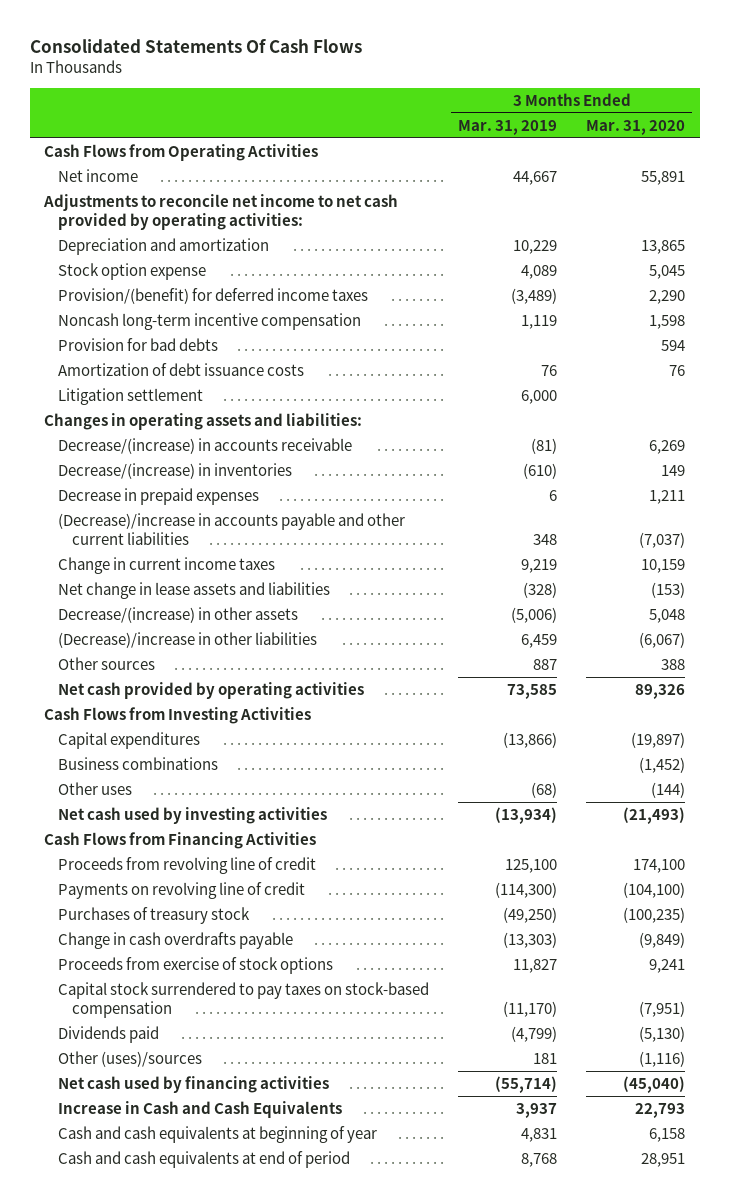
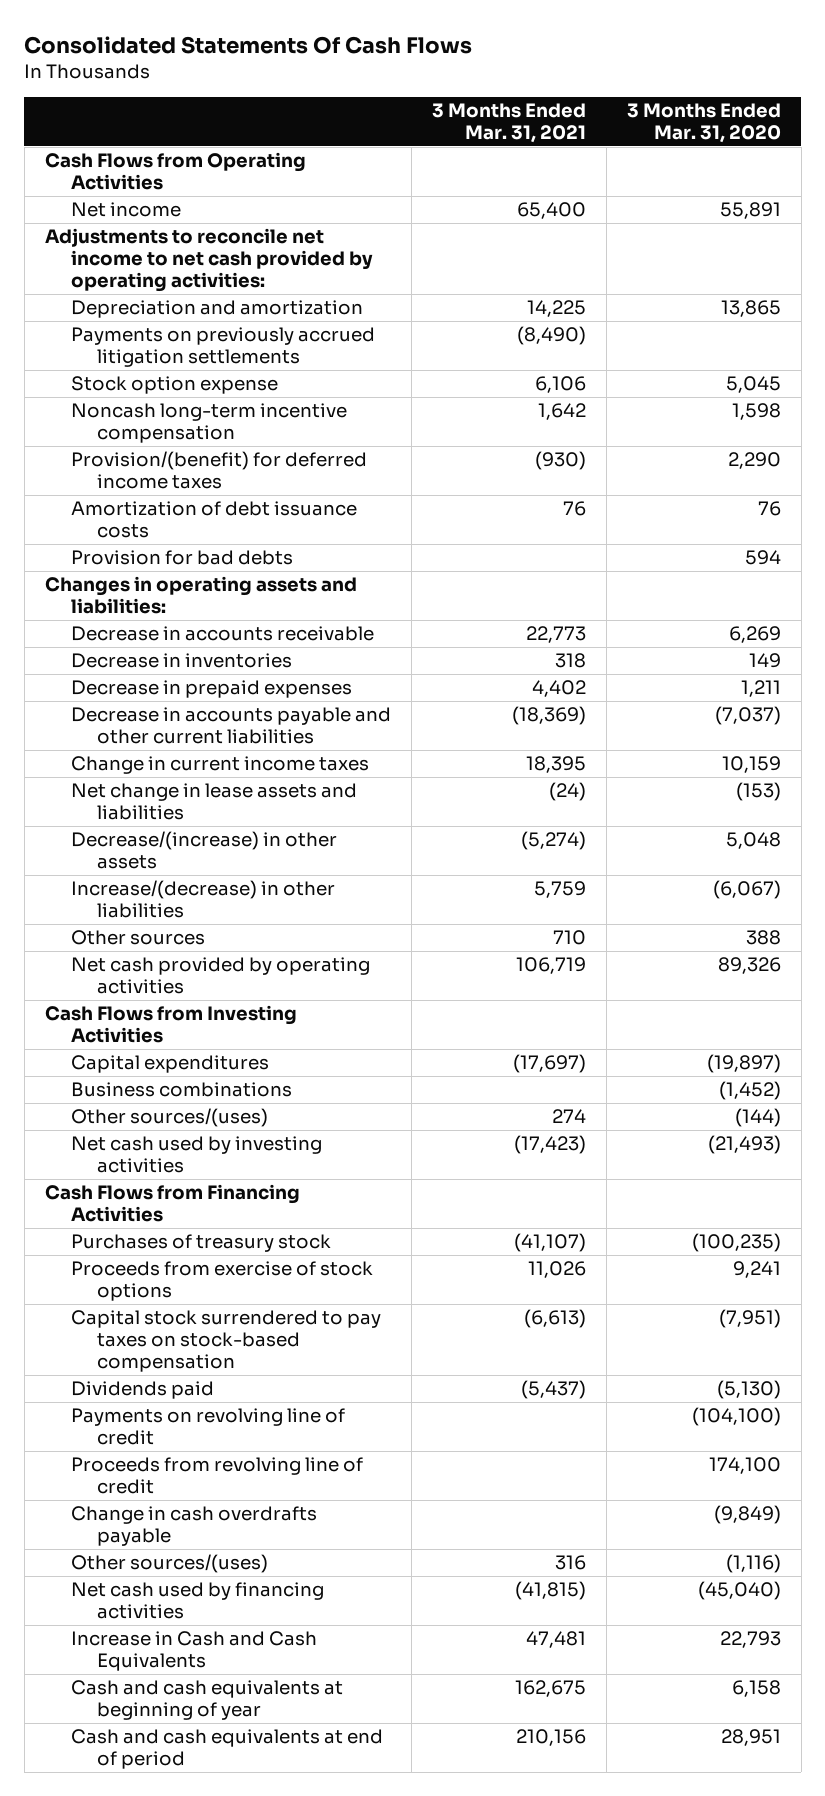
[458,119,558,135] Mar. 31, 2019 -> none
none -> [431,103,586,144] 3 Months Ended Mar. 31, 2021
none -> [70,327,375,368] Payments on previously accrued litigation settlements
[58,287,369,304] Provision/(benefit) for deferred income taxes -> [70,451,367,490] Provision/(benefit) for deferred income taxes
[58,387,204,405] Litigation settlement -> none
[58,337,219,351] Provision for bad debts -> [70,550,293,566] Provision for bad debts
[58,437,353,454] Decrease/(increase) in accounts receivable -> [70,626,374,642] Decrease in accounts receivable
[58,462,293,479] Decrease/(increase) in inventories -> [70,653,292,669] Decrease in inventories
[58,512,406,545] (Decrease)/increase in accounts payable and other current liabilities -> [70,707,391,745] Decrease in accounts payable and other current liabilities
[58,631,318,648] (Decrease)/increase in other liabilities -> [70,880,335,919] Increase/(decrease) in other liabilities
[58,781,133,795] Other uses -> [70,1108,268,1128] Other sources/(uses)
[58,881,306,899] Payments on revolving line of credit -> [70,1408,345,1446] Payments on revolving line of credit
[58,856,317,874] Proceeds from revolving line of credit -> [70,1457,363,1495] Proceeds from revolving line of credit
[58,931,294,949] Change in cash overdrafts payable -> [70,1506,317,1547] Change in cash overdrafts payable
[58,1050,203,1067] Other (uses)/sources -> [70,1554,268,1574] Other sources/(uses)

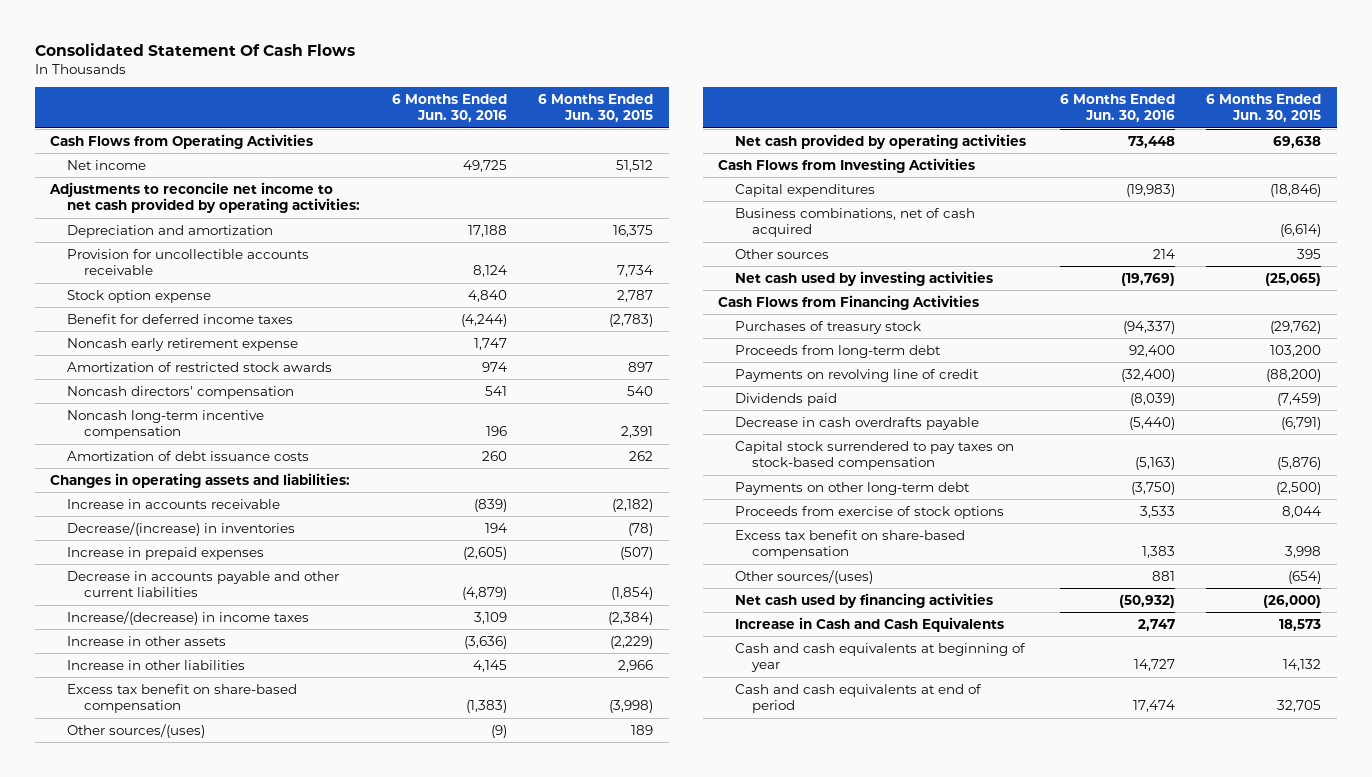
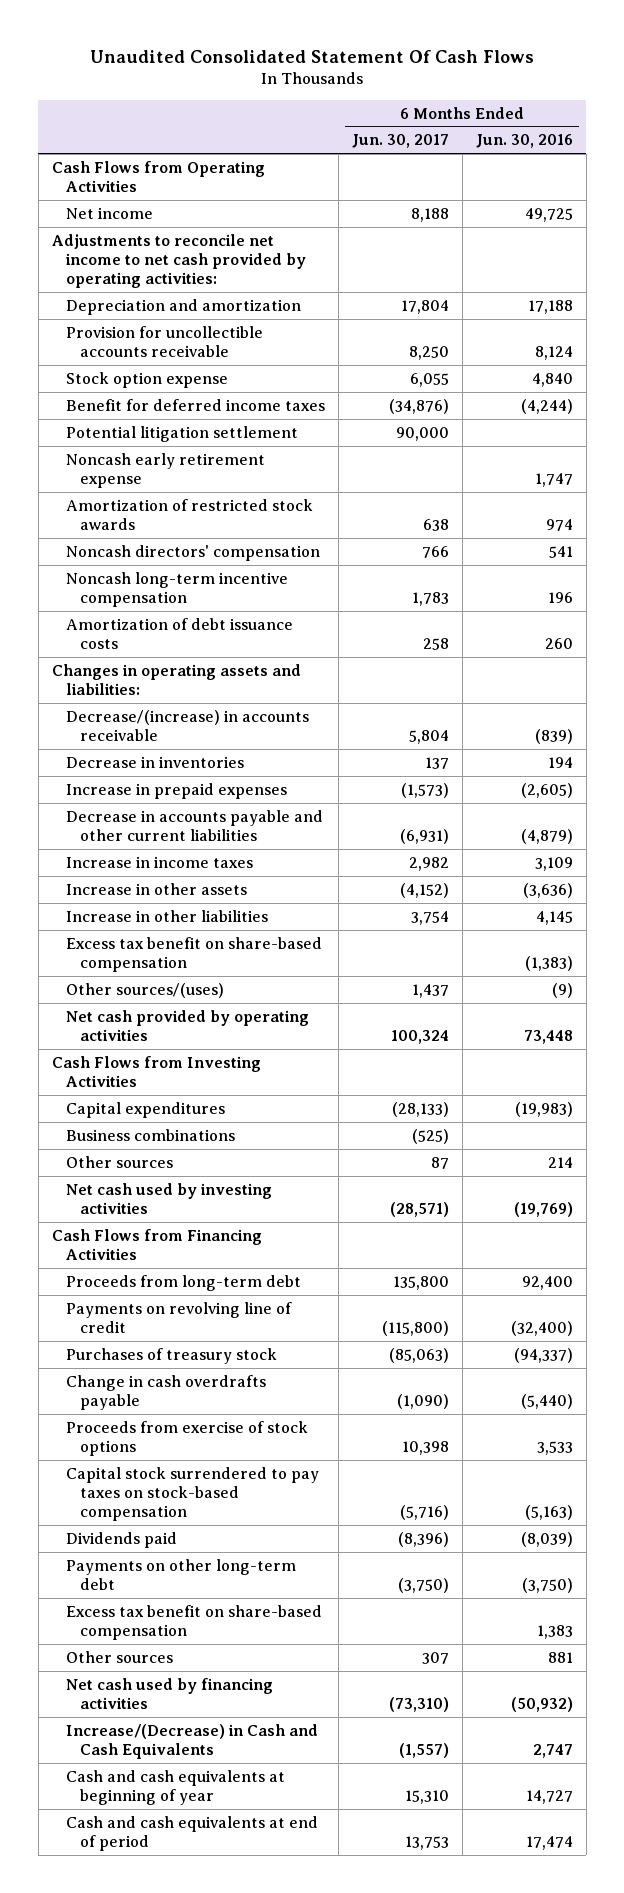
[34,42,355,56] Consolidated Statement Of Cash Flows -> [90,49,535,63] Unaudited Consolidated Statement Of Cash Flows
[538,93,654,123] 6 Months Ended Jun. 30, 2015 -> none
none -> [351,134,449,149] Jun. 30, 2017
none -> [65,425,298,442] Potential litigation settlement
[67,498,281,509] Increase in accounts receivable -> [65,709,309,741] Decrease/(increase) in accounts receivable
[67,521,296,536] Decrease/(increase) in inventories -> [65,755,244,768] Decrease in inventories
[67,610,310,625] Increase/(decrease) in income taxes -> [65,855,253,868] Increase in income taxes
[735,207,976,238] Business combinations, net of cash acquired -> [65,1128,235,1141] Business combinations
[735,320,922,334] Purchases of treasury stock -> [65,1347,277,1364] Purchases of treasury stock
[735,416,980,430] Decrease in cash overdrafts payable -> [65,1374,266,1410] Change in cash overdrafts payable
[735,505,1005,519] Proceeds from exercise of stock options -> [65,1420,308,1456] Proceeds from exercise of stock options
[735,392,838,406] Dividends paid -> [65,1531,177,1548] Dividends paid
[735,569,874,584] Other sources/(uses) -> [65,1650,173,1663] Other sources
[735,616,1005,632] Increase in Cash and Cash Equivalents -> [65,1723,318,1759] Increase/(Decrease) in Cash and Cash Equivalents

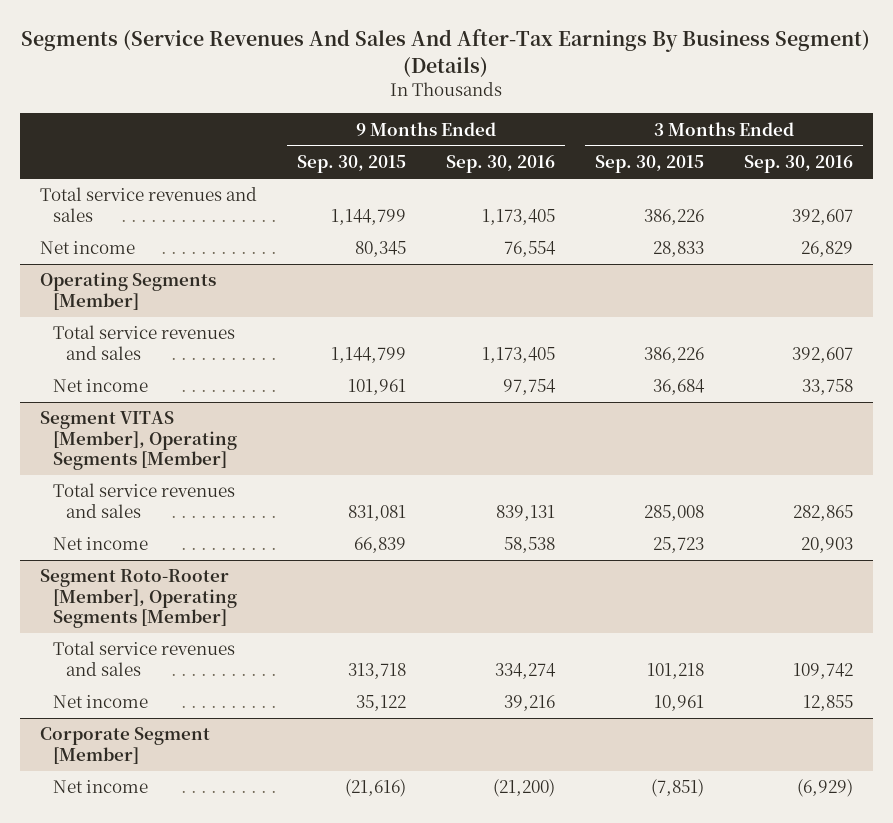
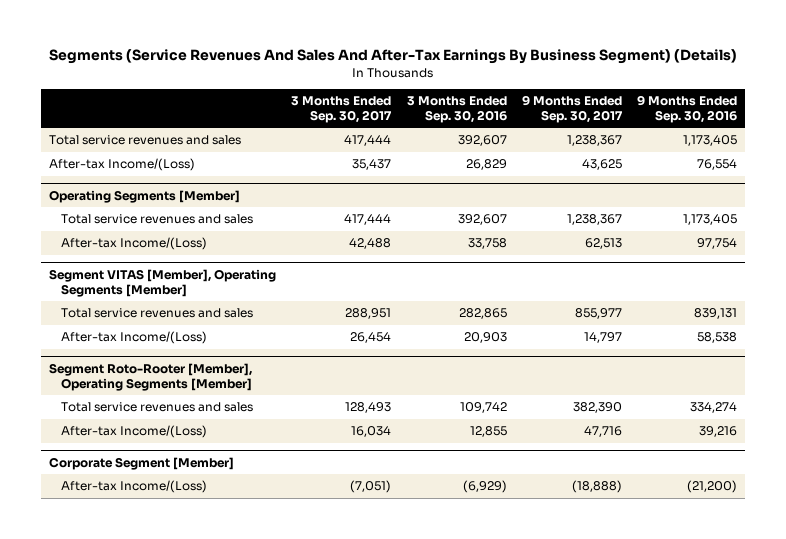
[296,155,406,174] Sep. 30, 2015 -> none
[594,155,704,174] Sep. 30, 2015 -> none
none -> [291,95,393,124] 3 Months Ended Sep. 30, 2017
none -> [522,94,624,124] 9 Months Ended Sep. 30, 2017
[39,241,135,255] Net income -> [49,158,196,172] After-tax Income/(Loss)
[52,379,148,393] Net income -> [60,237,207,251] After-tax Income/(Loss)
[52,537,148,551] Net income -> [60,331,207,345] After-tax Income/(Loss)
[52,695,148,709] Net income -> [60,425,207,439] After-tax Income/(Loss)
[52,780,148,794] Net income -> [60,480,207,494] After-tax Income/(Loss)

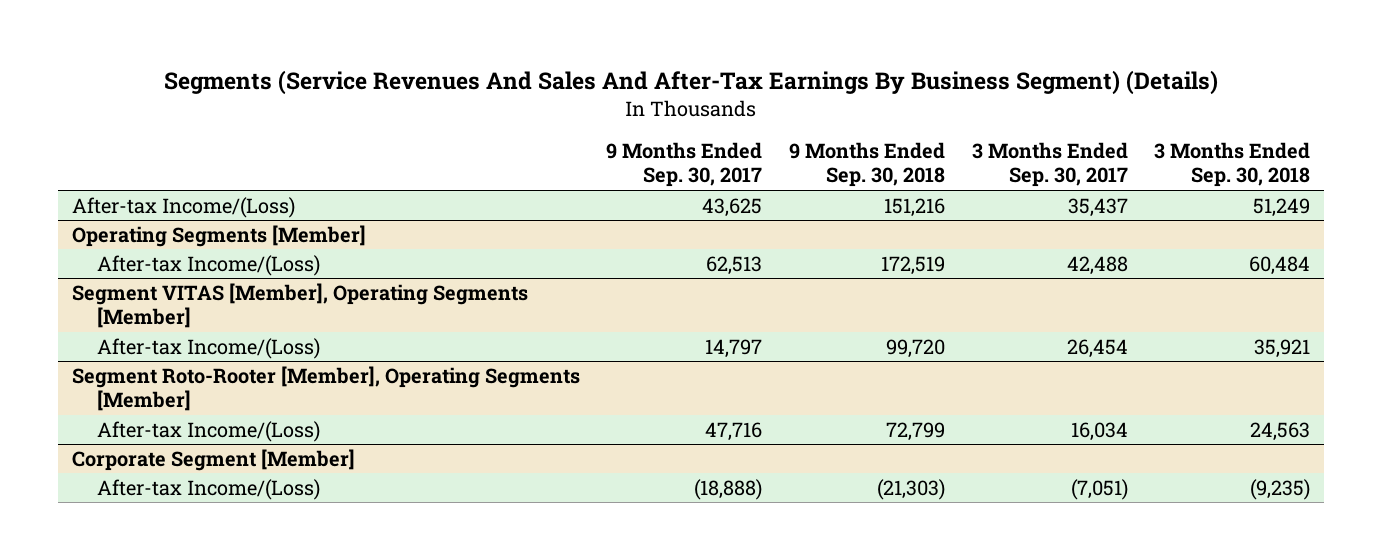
[406,95,507,124] 3 Months Ended Sep. 30, 2016 -> none
[637,94,738,124] 9 Months Ended Sep. 30, 2016 -> none
none -> [788,141,945,188] 9 Months Ended Sep. 30, 2018
none -> [1154,141,1311,188] 3 Months Ended Sep. 30, 2018
[49,135,242,146] Total service revenues and sales -> none
[60,214,253,225] Total service revenues and sales -> none
[60,308,253,319] Total service revenues and sales -> none
[60,402,253,413] Total service revenues and sales -> none

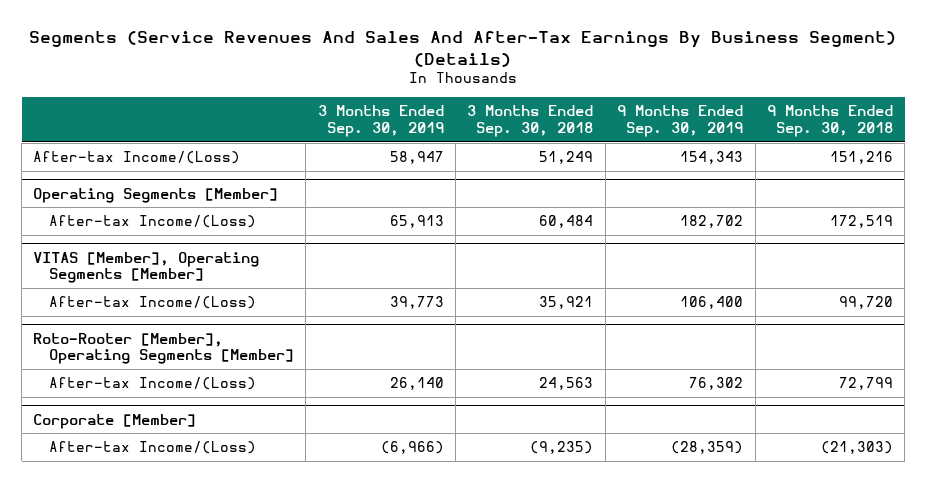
[606,141,763,188] 9 Months Ended Sep. 30, 2017 -> none
[971,141,1128,188] 3 Months Ended Sep. 30, 2017 -> none
none -> [317,105,444,138] 3 Months Ended Sep. 30, 2019
none -> [617,105,744,138] 9 Months Ended Sep. 30, 2019
[71,282,528,329] Segment VITAS [Member], Operating Segments [Member] -> [33,251,260,284] VITAS [Member], Operating Segments [Member]
[71,365,580,412] Segment Roto-Rooter [Member], Operating Segments [Member] -> [33,332,294,365] Roto-Rooter [Member], Operating Segments [Member]
[71,448,355,471] Corporate Segment [Member] -> [33,413,197,429] Corporate [Member]

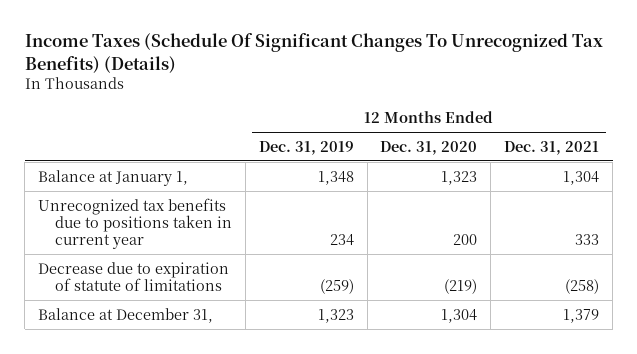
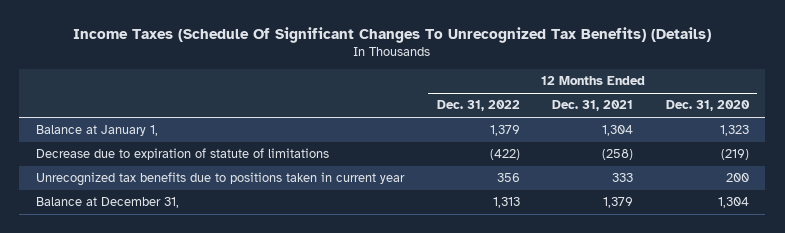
[258,140,354,155] Dec. 31, 2019 -> none
none -> [436,100,520,112] Dec. 31, 2022
[38,197,232,250] Unrecognized tax benefits due to positions taken in current year -> [35,172,405,187] Unrecognized tax benefits due to positions taken in current year

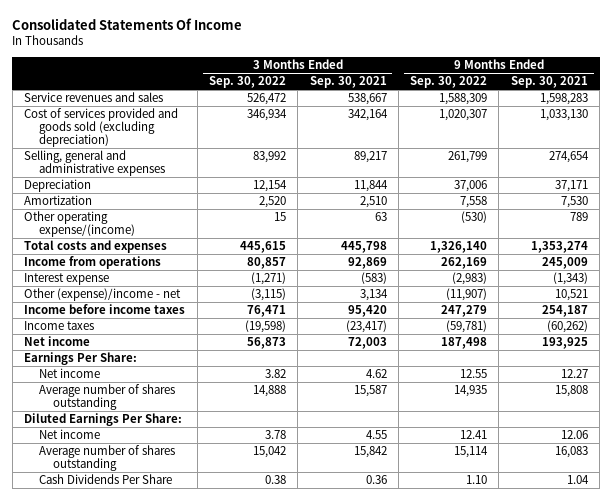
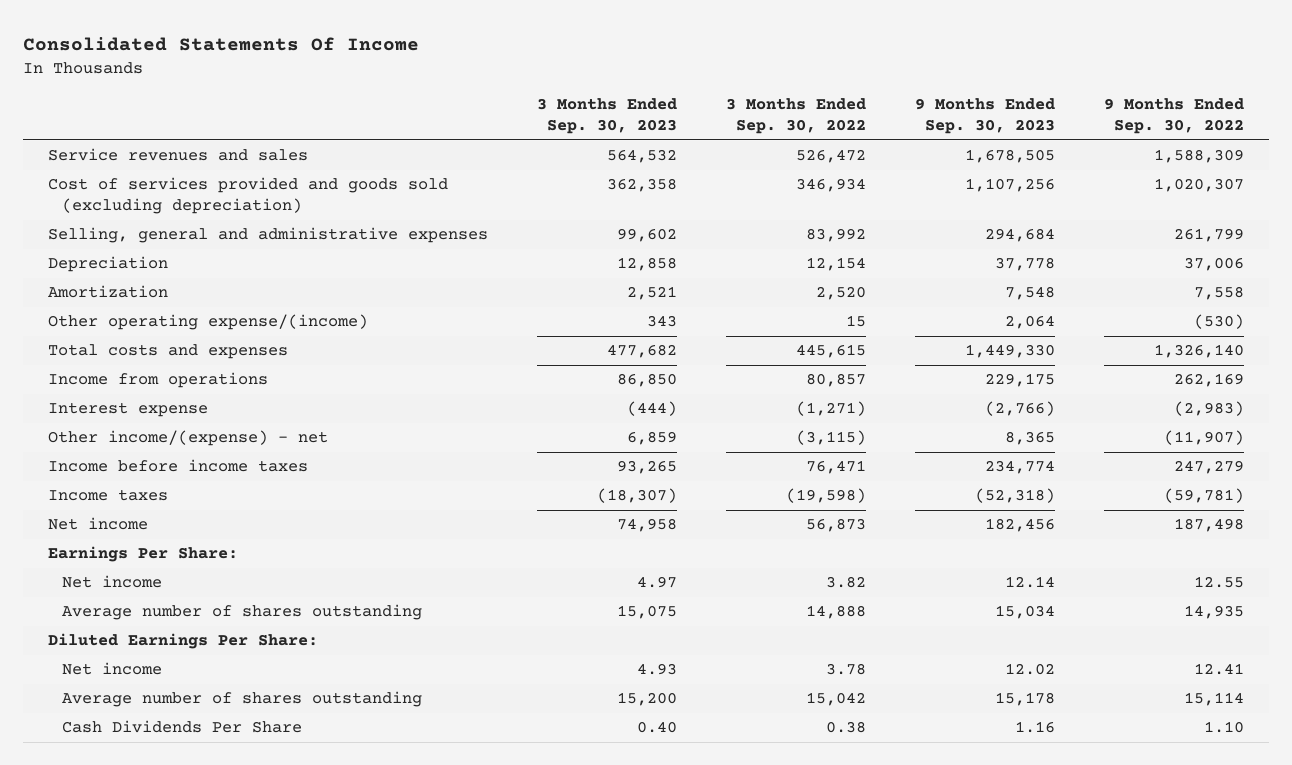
[309,76,387,89] Sep. 30, 2021 -> none
[510,76,588,89] Sep. 30, 2021 -> none
none -> [537,98,678,134] 3 Months Ended Sep. 30, 2023
none -> [915,98,1056,134] 9 Months Ended Sep. 30, 2023
[24,288,182,302] Other (expense)/income - net -> [47,430,328,447] Other income/(expense) - net

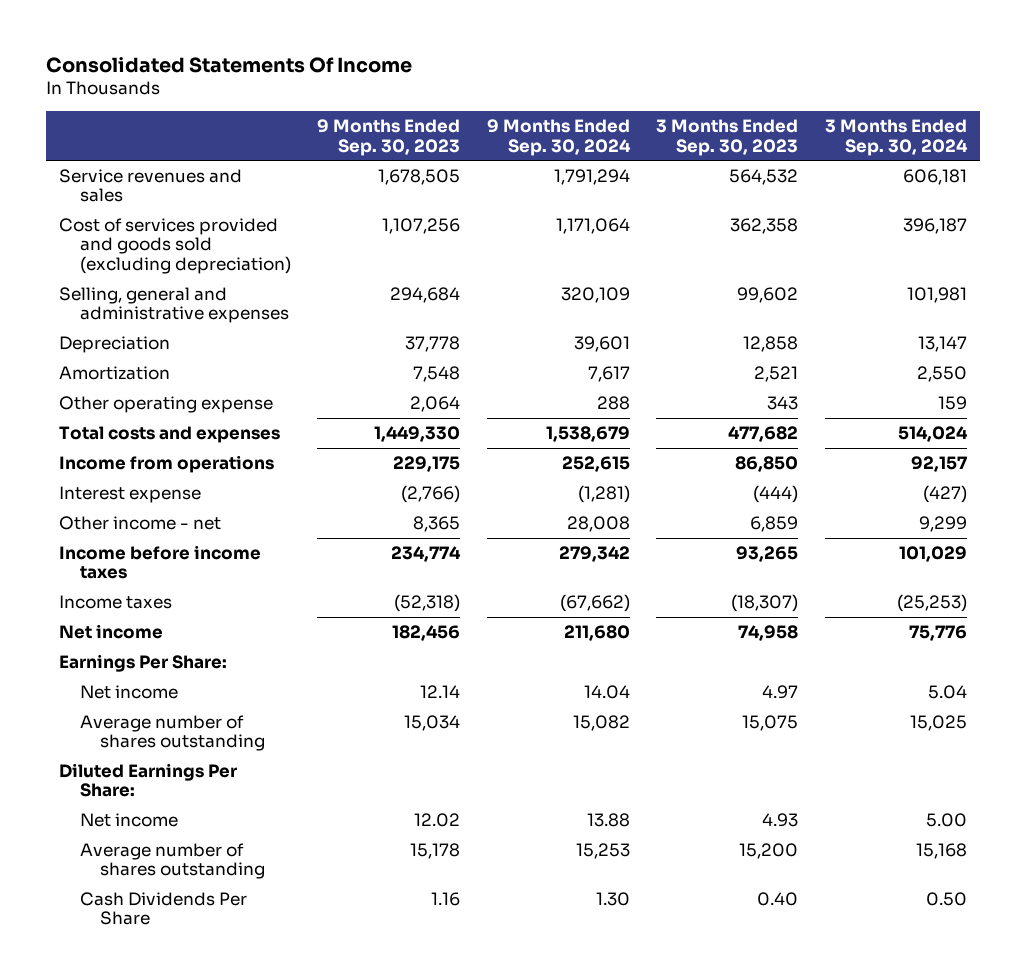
[726,98,867,134] 3 Months Ended Sep. 30, 2022 -> none
[1104,98,1245,134] 9 Months Ended Sep. 30, 2022 -> none
none -> [486,119,631,156] 9 Months Ended Sep. 30, 2024
none -> [825,119,969,156] 3 Months Ended Sep. 30, 2024
[47,314,368,331] Other operating expense/(income) -> [59,395,274,413] Other operating expense
[47,430,328,447] Other income/(expense) - net -> [59,515,222,530] Other income - net

